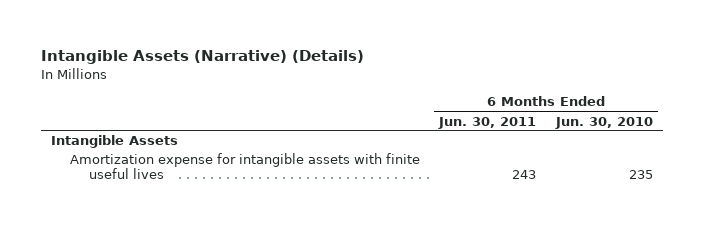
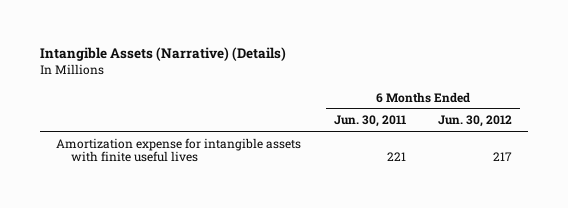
[555,116,654,129] Jun. 30, 2010 -> none
none -> [438,115,513,128] Jun. 30, 2012
[50,135,178,149] Intangible Assets -> none
[512,170,537,180] 243 -> [386,152,406,162] 221

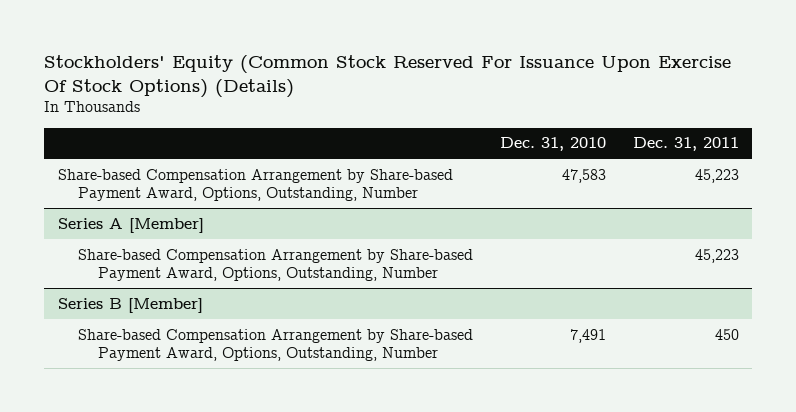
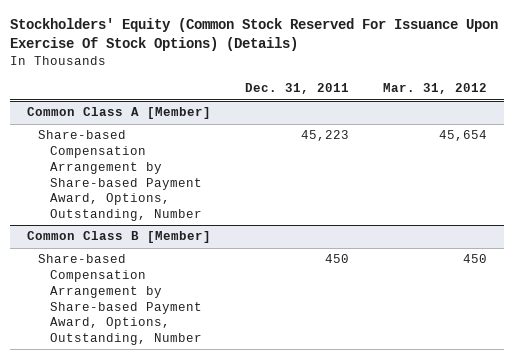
[499,137,606,152] Dec. 31, 2010 -> none
none -> [383,83,488,95] Mar. 31, 2012
[57,168,453,202] Share-based Compensation Arrangement by Share-based Payment Award, Options, Outstanding, Number -> none
[57,217,204,233] Series A [Member] -> none
none -> [26,107,211,120] Common Class A [Member]
[57,297,203,313] Series B [Member] -> none
none -> [26,231,211,244] Common Class B [Member]

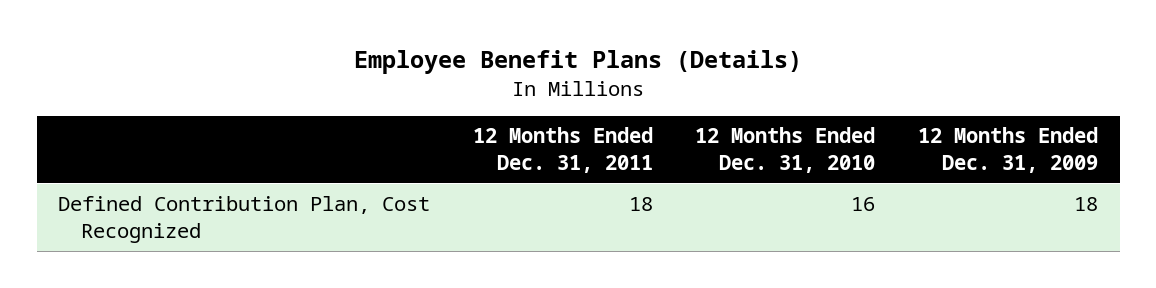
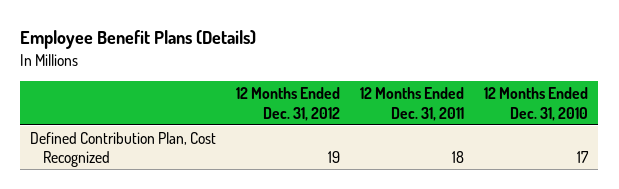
[918,127,1099,173] 12 Months Ended Dec. 31, 2009 -> none
none -> [236,86,341,121] 12 Months Ended Dec. 31, 2012
[851,197,876,212] 16 -> [577,151,590,164] 17

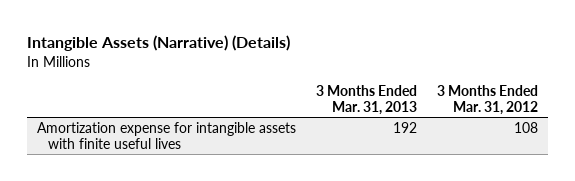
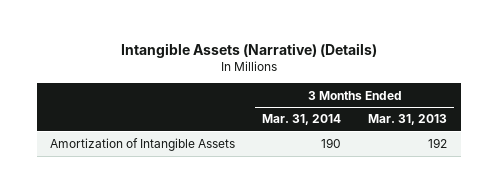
[437,84,539,116] 3 Months Ended Mar. 31, 2012 -> none
none -> [262,114,342,126] Mar. 31, 2014
[36,122,296,150] Amortization expense for intangible assets with finite useful lives -> [50,138,236,152] Amortization of Intangible Assets

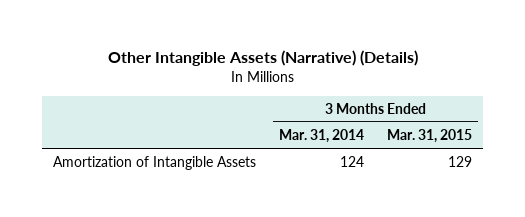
[120,43,377,59] Intangible Assets (Narrative) (Details) -> [107,50,418,67] Other Intangible Assets (Narrative) (Details)
[368,114,448,126] Mar. 31, 2013 -> none
none -> [386,128,472,143] Mar. 31, 2015
[321,138,342,149] 190 -> [340,156,365,168] 124

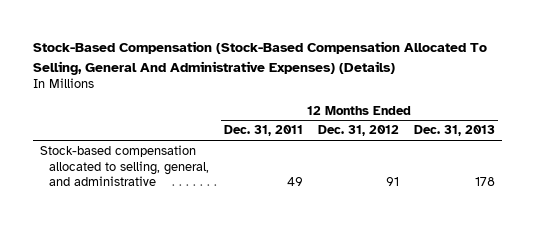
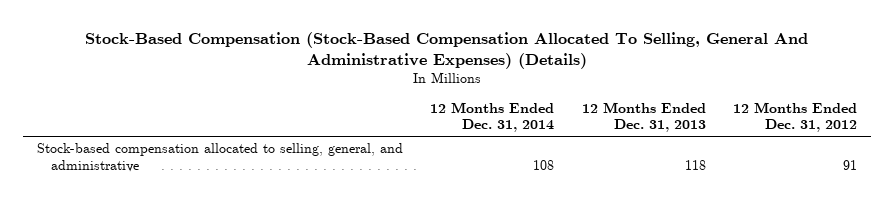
[224,125,304,137] Dec. 31, 2011 -> none
none -> [430,101,555,133] 12 Months Ended Dec. 31, 2014
[474,176,495,186] 178 -> [684,159,706,170] 118

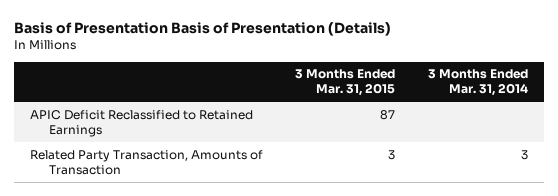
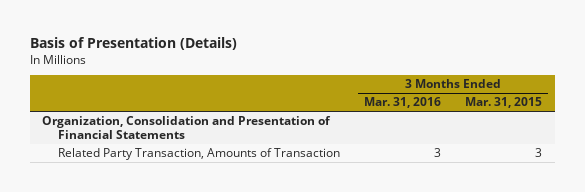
[13,21,391,36] Basis of Presentation Basis of Presentation (Details) -> [30,37,238,51] Basis of Presentation (Details)
[427,69,528,97] 3 Months Ended Mar. 31, 2014 -> none
none -> [364,97,442,109] Mar. 31, 2016
[30,109,254,137] APIC Deficit Reclassified to Retained Earnings -> none
none -> [42,116,332,140] Organization, Consolidation and Presentation of Financial Statements

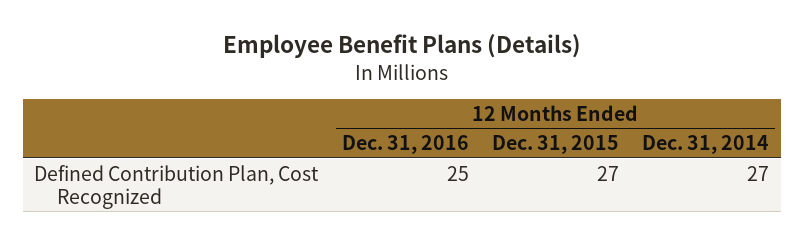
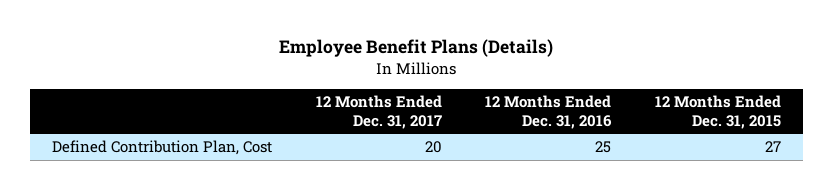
[642,135,770,155] Dec. 31, 2014 -> none
none -> [315,95,442,129] 12 Months Ended Dec. 31, 2017
[34,164,320,210] Defined Contribution Plan, Cost Recognized -> [51,140,272,156] Defined Contribution Plan, Cost

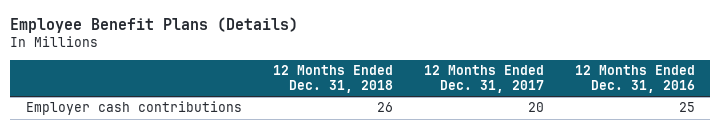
[654,95,781,129] 12 Months Ended Dec. 31, 2015 -> none
none -> [272,65,393,94] 12 Months Ended Dec. 31, 2018
[51,140,272,156] Defined Contribution Plan, Cost -> [25,101,242,116] Employer cash contributions

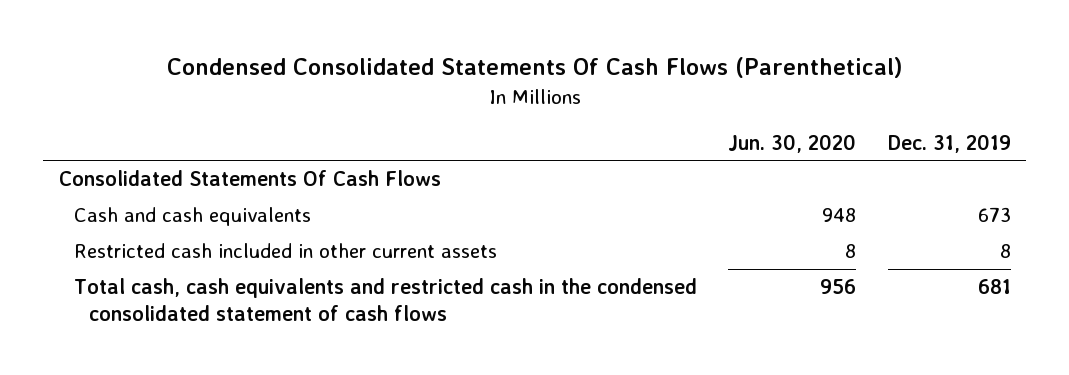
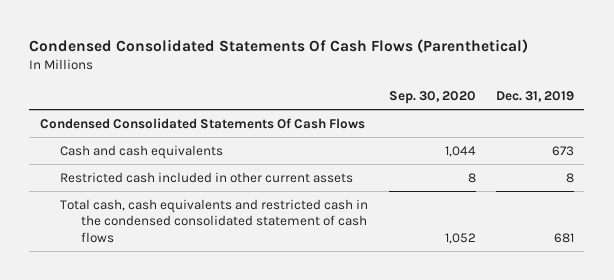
[728,133,857,153] Jun. 30, 2020 -> none
none -> [388,91,476,105] Sep. 30, 2020
[58,169,441,186] Consolidated Statements Of Cash Flows -> [39,117,365,129] Condensed Consolidated Statements Of Cash Flows

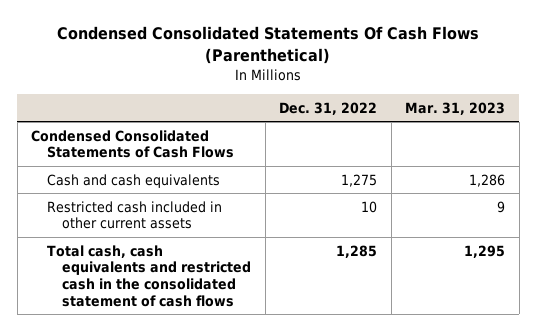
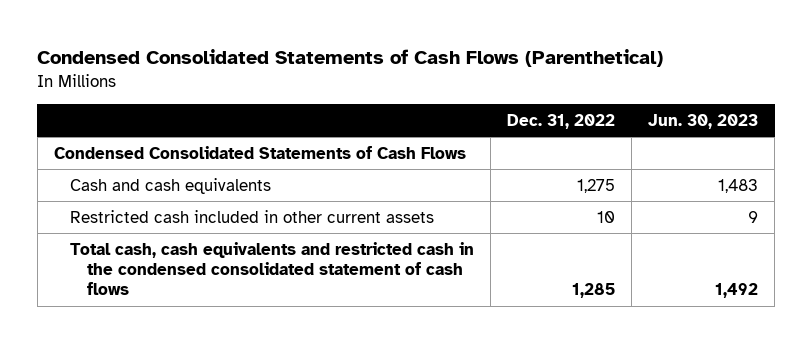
[57,26,480,64] Condensed Consolidated Statements Of Cash Flows (Parenthetical) -> [37,48,664,67] Condensed Consolidated Statements of Cash Flows (Parenthetical)
[405,101,506,115] Mar. 31, 2023 -> none
none -> [648,113,759,129] Jun. 30, 2023
[46,244,252,307] Total cash, cash equivalents and restricted cash in the consolidated statement of cash flows -> [70,242,475,296] Total cash, cash equivalents and restricted cash in the condensed consolidated statement of cash flows

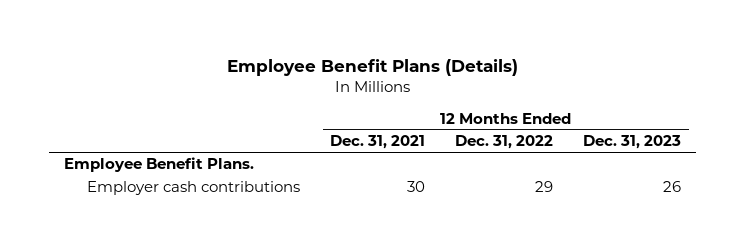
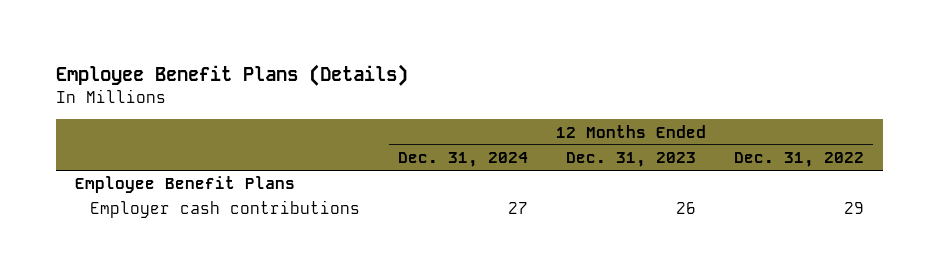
[330,135,426,150] Dec. 31, 2021 -> none
none -> [398,152,529,168] Dec. 31, 2024
[64,157,255,173] Employee Benefit Plans. -> [75,176,296,194] Employee Benefit Plans

